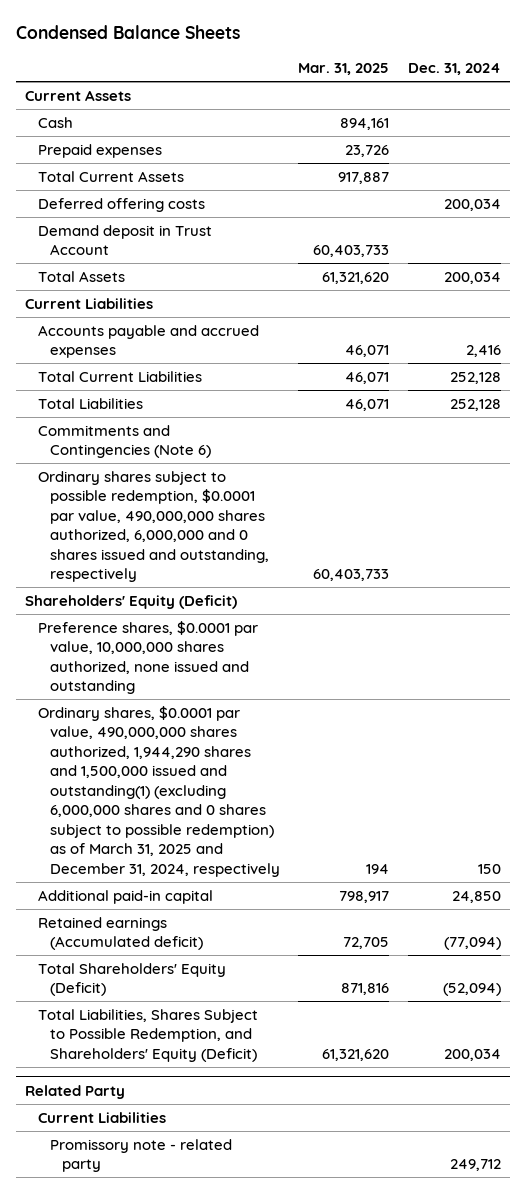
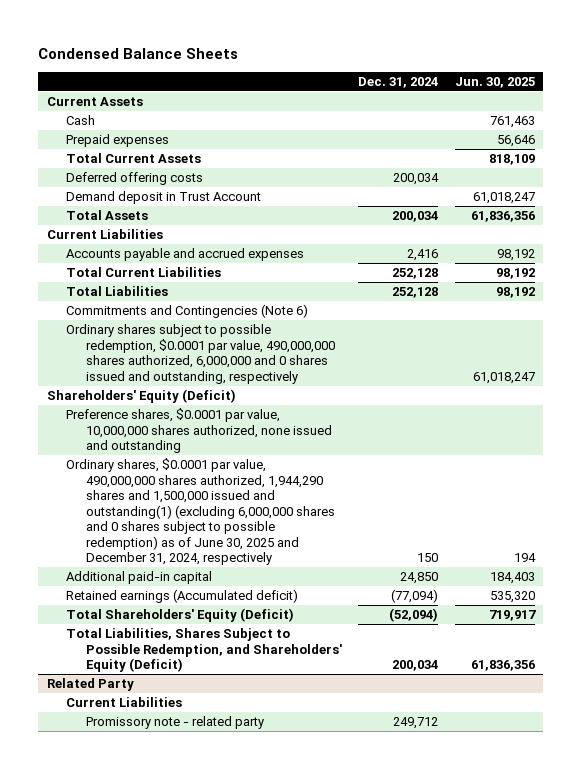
[298,63,390,76] Mar. 31, 2025 -> none
none -> [454,76,535,88] Jun. 30, 2025
[37,705,280,877] Ordinary shares, $0.0001 par value, 490,000,000 shares authorized, 1,944,290 shares and 1,500,000 issued and outstanding(1) (excluding 6,000,000 shares and 0 shares subject to possible redemption) as of March 31, 2025 and December 31, 2024, respectively -> [66,458,335,566] Ordinary shares, $0.0001 par value, 490,000,000 shares authorized, 1,944,290 shares and 1,500,000 issued and outstanding(1) (excluding 6,000,000 shares and 0 shares subject to possible redemption) as of June 30, 2025 and December 31, 2024, respectively

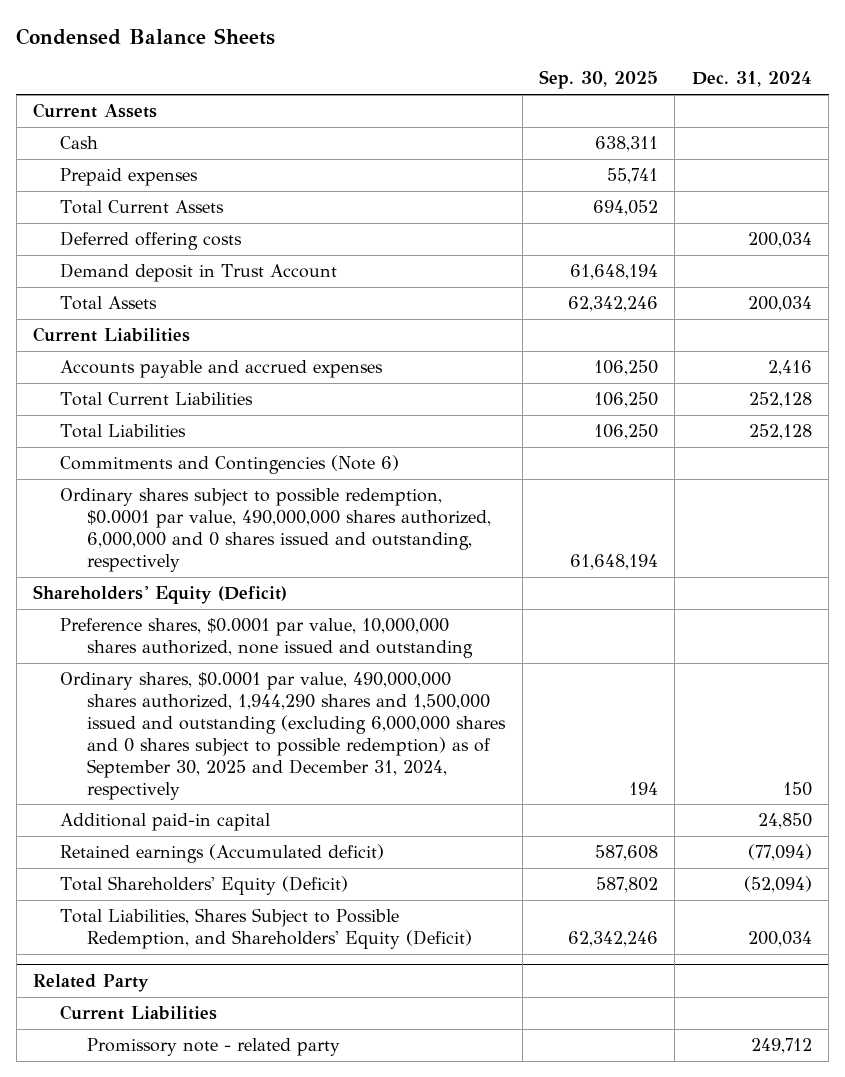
[454,76,535,88] Jun. 30, 2025 -> none
none -> [538,70,658,90] Sep. 30, 2025
[66,458,335,566] Ordinary shares, $0.0001 par value, 490,000,000 shares authorized, 1,944,290 shares and 1,500,000 issued and outstanding(1) (excluding 6,000,000 shares and 0 shares subject to possible redemption) as of June 30, 2025 and December 31, 2024, respectively -> [60,672,507,800] Ordinary shares, $0.0001 par value, 490,000,000 shares authorized, 1,944,290 shares and 1,500,000 issued and outstanding (excluding 6,000,000 shares and 0 shares subject to possible redemption) as of September 30, 2025 and December 31, 2024, respectively

